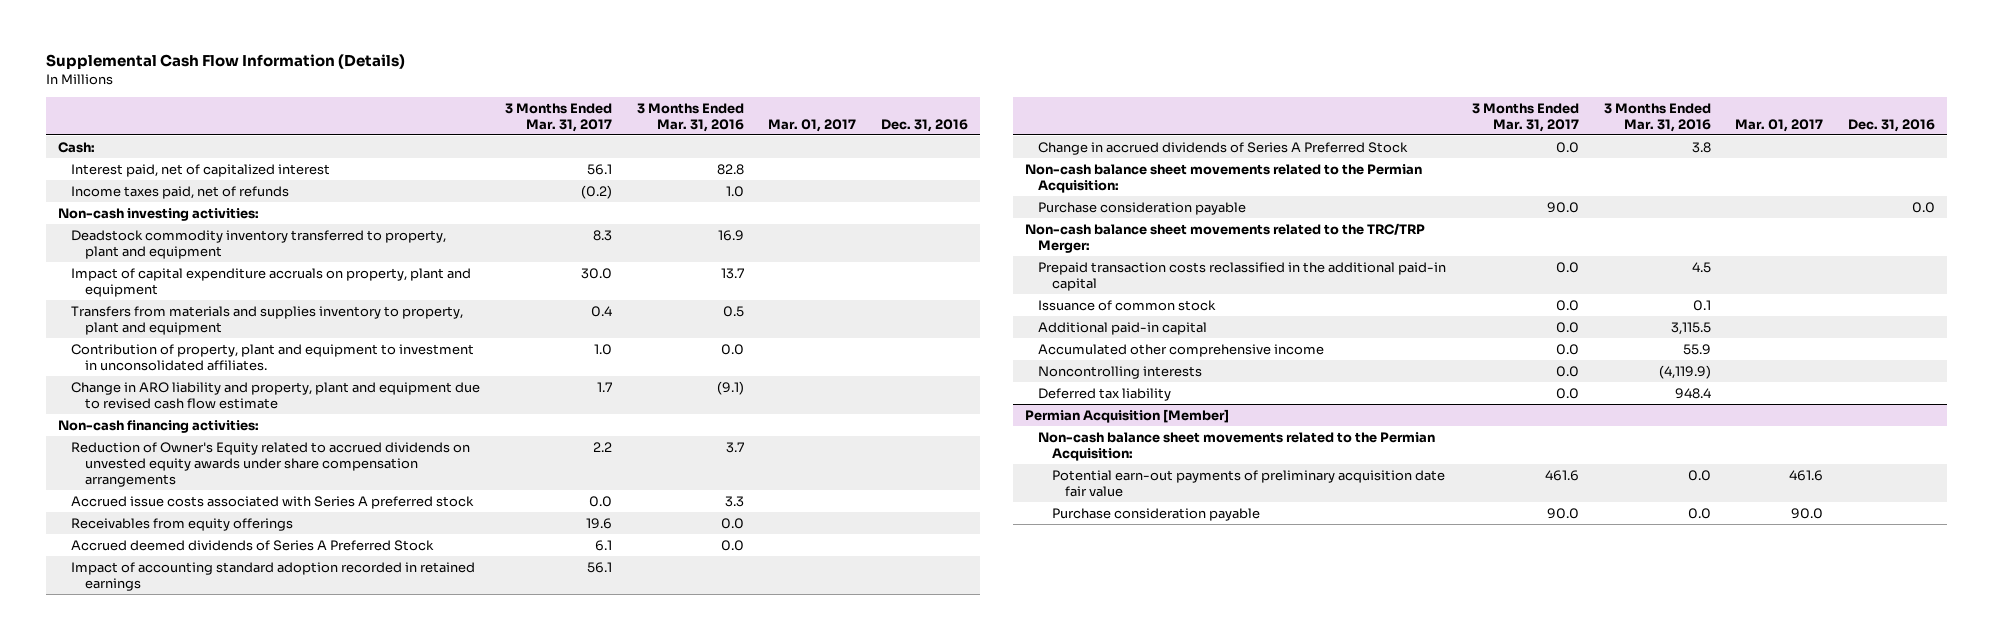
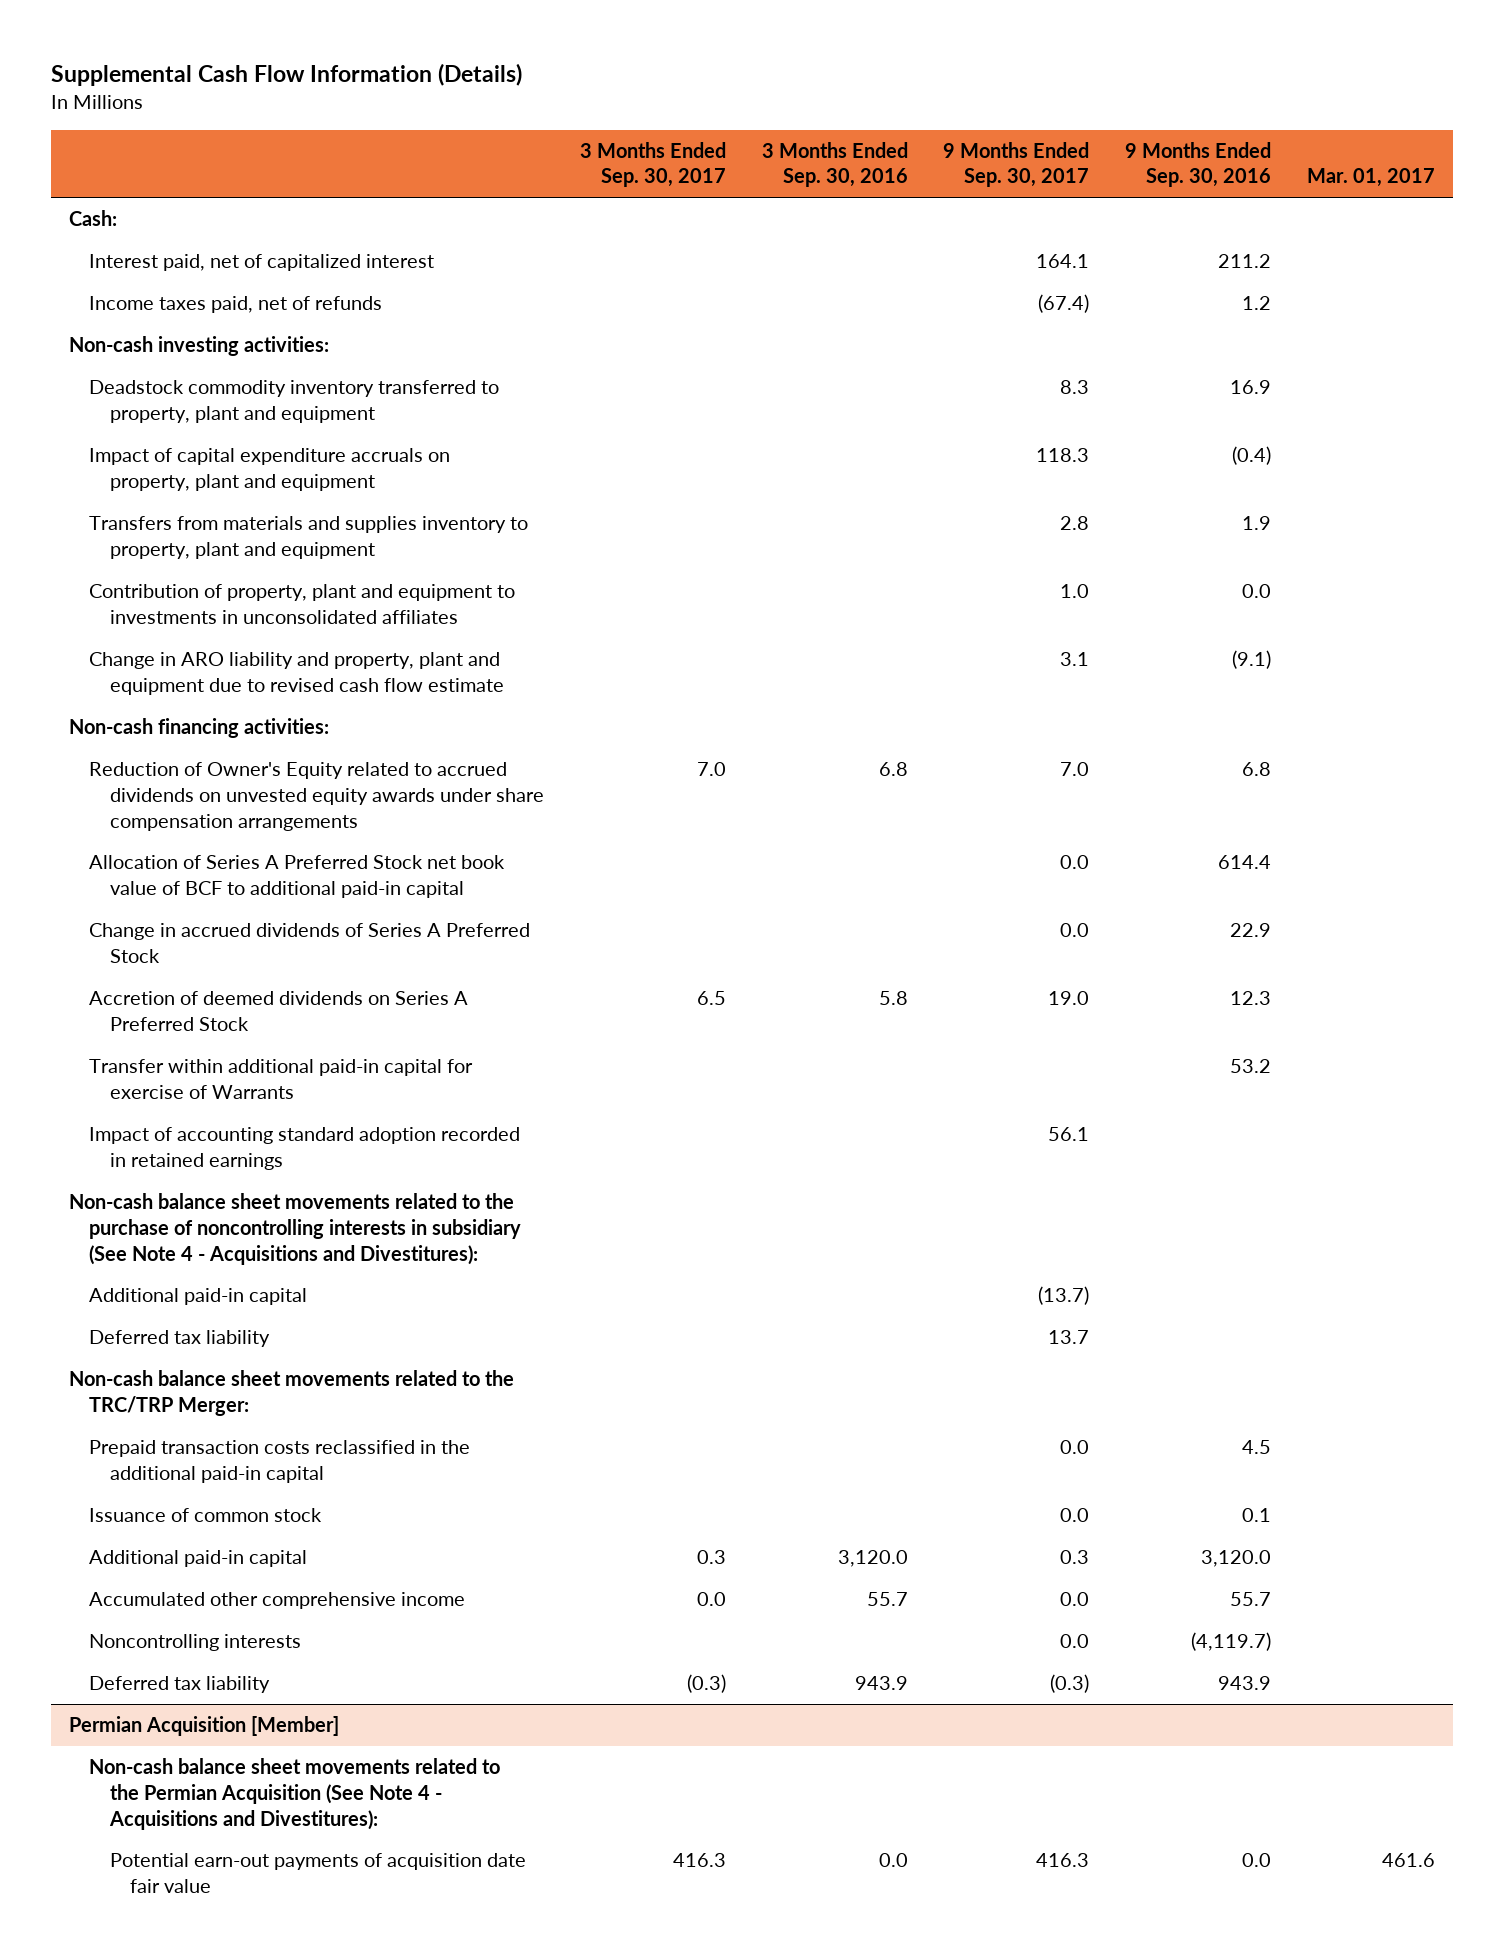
[504,103,612,133] 3 Months Ended Mar. 31, 2017 -> none
[636,103,744,133] 3 Months Ended Mar. 31, 2016 -> none
[880,119,968,133] Dec. 31, 2016 -> none
none -> [579,141,726,188] 3 Months Ended Sep. 30, 2017
none -> [761,141,908,188] 3 Months Ended Sep. 30, 2016
none -> [943,141,1090,188] 9 Months Ended Sep. 30, 2017
none -> [1125,141,1272,188] 9 Months Ended Sep. 30, 2016
[71,343,475,371] Contribution of property, plant and equipment to investment in unconsolidated affiliates. -> [89,584,516,624] Contribution of property, plant and equipment to investments in unconsolidated affiliates
[71,495,475,509] Accrued issue costs associated with Series A preferred stock -> none
[71,517,294,531] Receivables from equity offerings -> none
[71,539,435,551] Accrued deemed dividends of Series A Preferred Stock -> none
none -> [89,855,506,898] Allocation of Series A Preferred Stock net book value of BCF to additional paid-in capital
[1025,163,1423,193] Non-cash balance sheet movements related to the Permian Acquisition: -> none
[1038,201,1247,215] Purchase consideration payable -> none
none -> [89,991,469,1031] Accretion of deemed dividends on Series A Preferred Stock
none -> [89,1059,474,1099] Transfer within additional paid-in capital for exercise of Warrants
[71,561,476,591] Impact of accounting standard adoption recorded in retained earnings -> [89,1127,521,1170] Impact of accounting standard adoption recorded in retained earnings
none -> [68,1193,522,1265] Non-cash balance sheet movements related to the purchase of noncontrolling interests in subsidiary (See Note 4 - Acquisitions and Divestitures):
none -> [89,1288,308,1306] Additional paid-in capital
none -> [89,1330,271,1348] Deferred tax liability
[1051,507,1260,521] Purchase consideration payable -> none
[1038,431,1436,461] Non-cash balance sheet movements related to the Permian Acquisition: -> [89,1758,501,1830] Non-cash balance sheet movements related to the Permian Acquisition (See Note 4 - Acquisitions and Divestitures):
[1051,469,1445,497] Potential earn-out payments of preliminary acquisition date fair value -> [109,1853,526,1893] Potential earn-out payments of acquisition date fair value

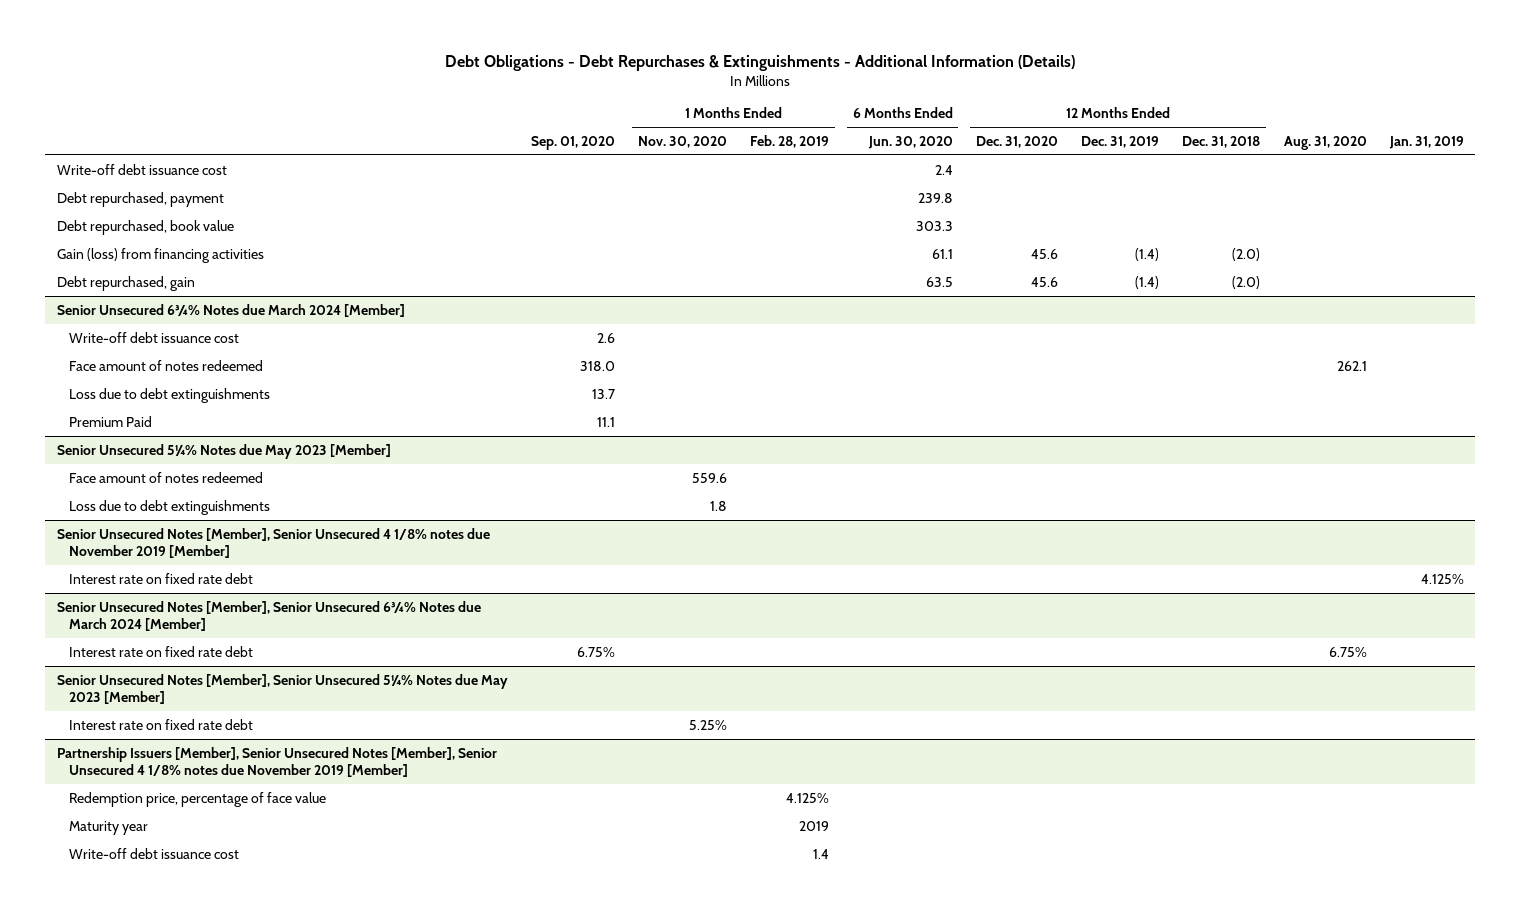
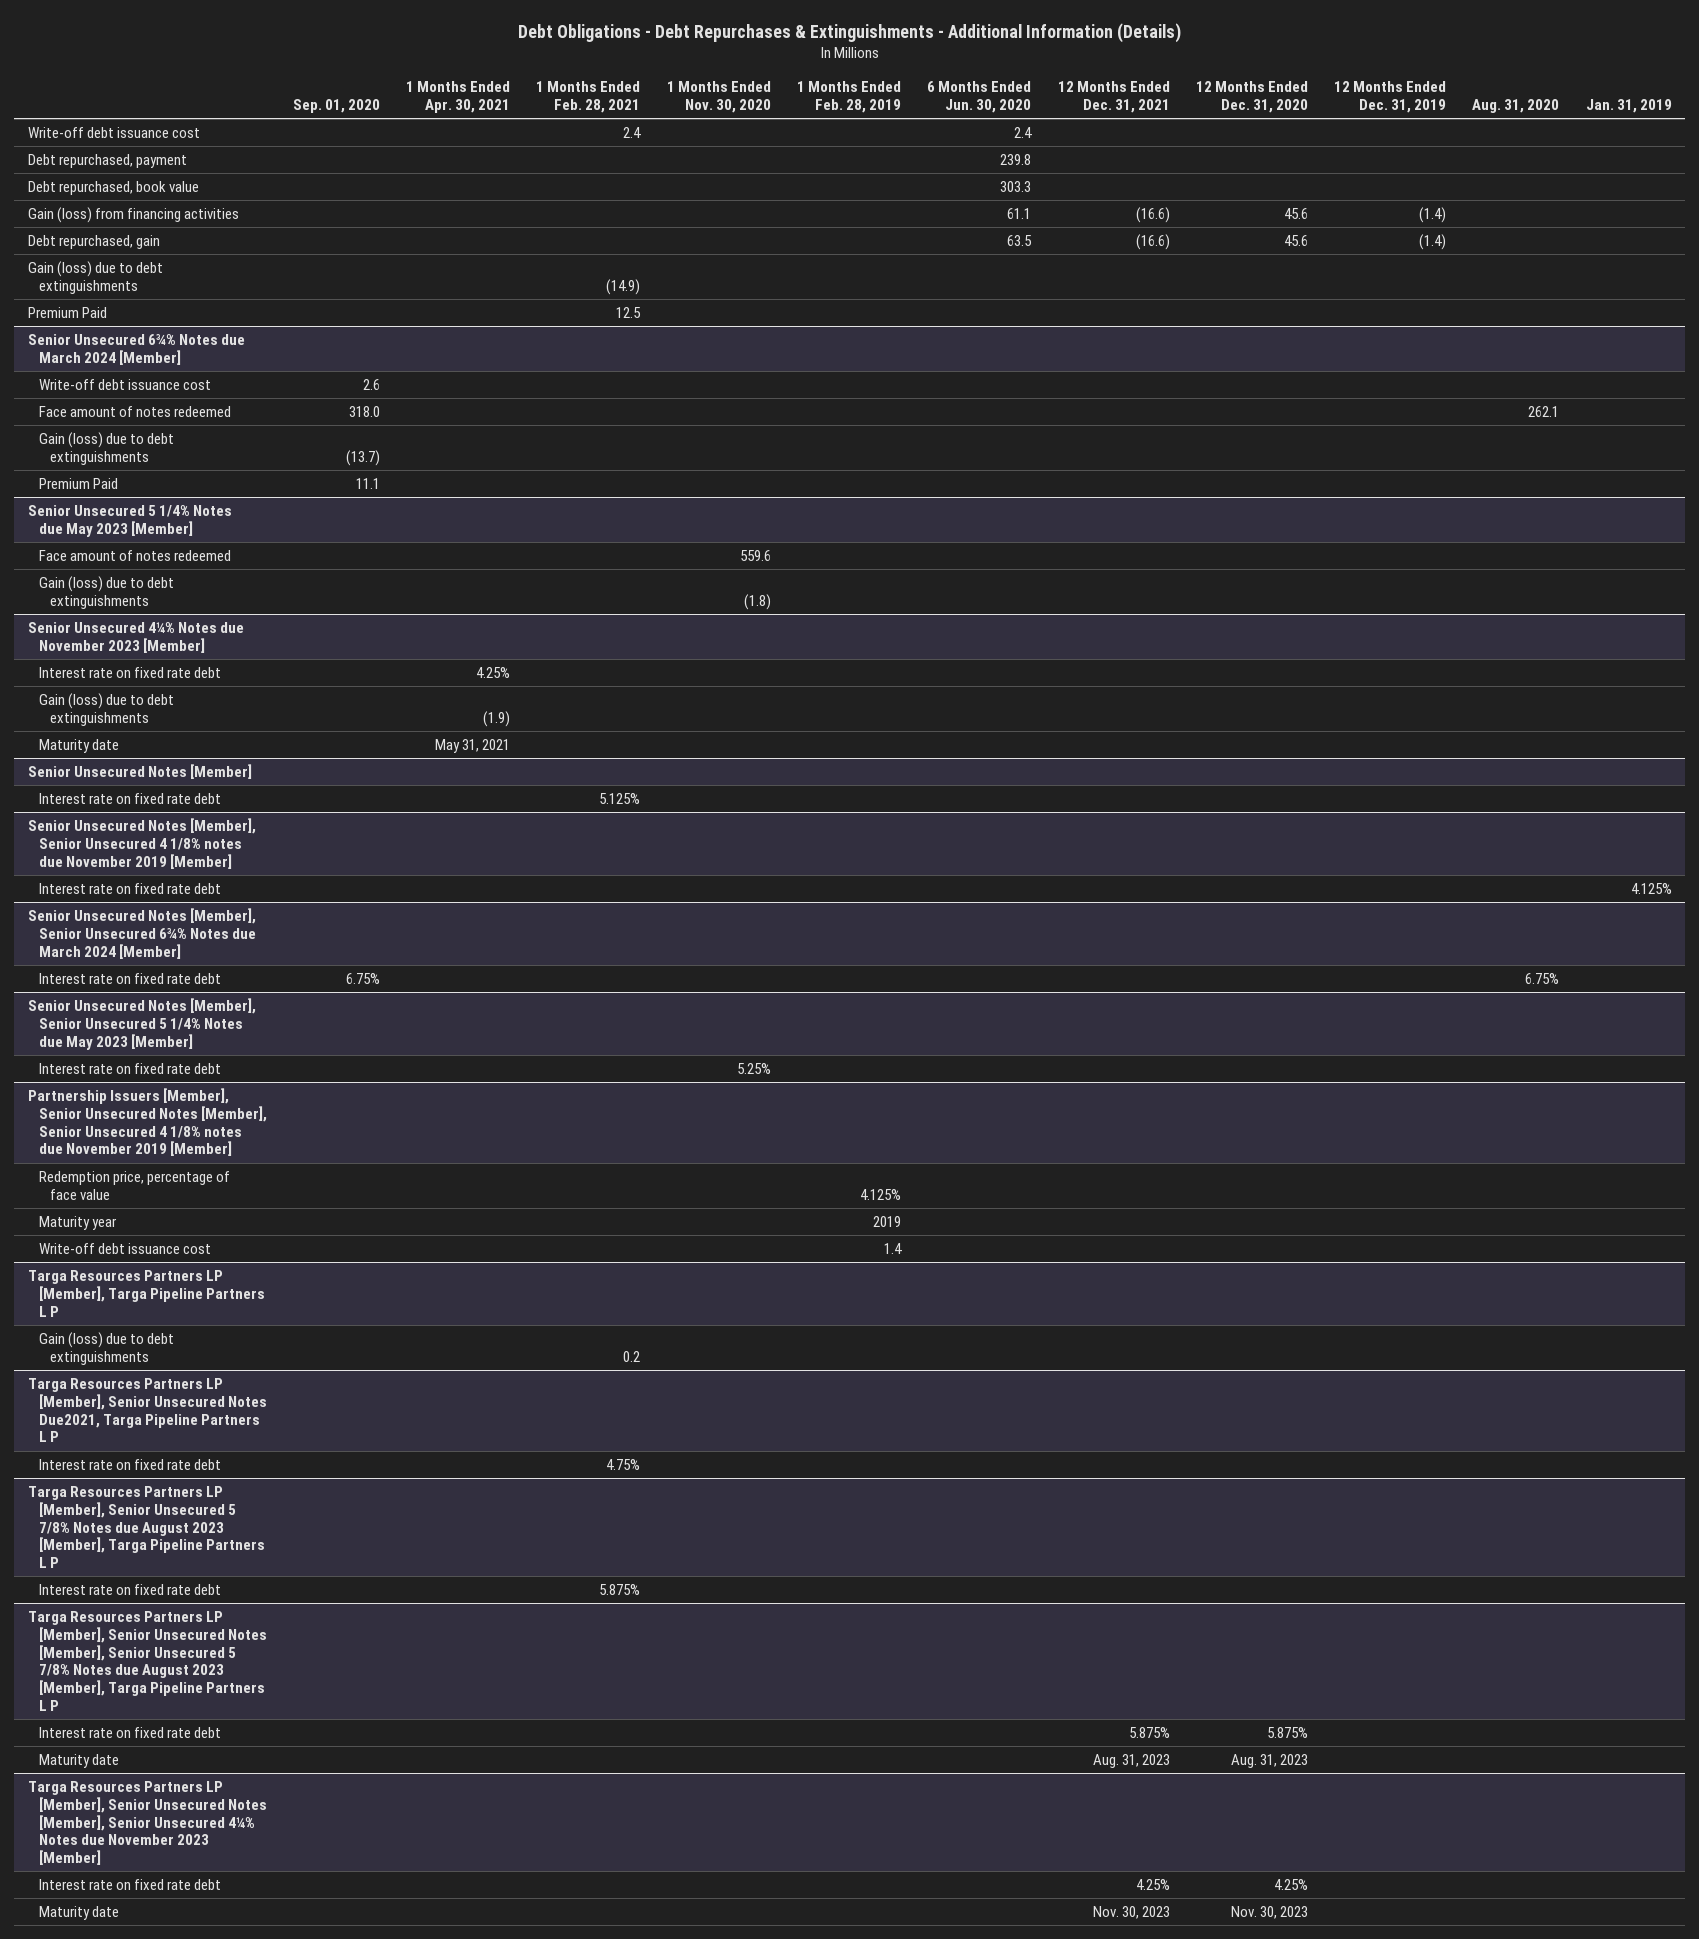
[1182,135,1261,148] Dec. 31, 2018 -> none
none -> [406,81,511,114] 1 Months Ended Apr. 30, 2021
none -> [536,81,641,114] 1 Months Ended Feb. 28, 2021
none -> [1057,81,1170,114] 12 Months Ended Dec. 31, 2021
none -> [27,260,163,294] Gain (loss) due to debt extinguishments
none -> [27,306,107,318] Premium Paid
[69,387,271,403] Loss due to debt extinguishments -> [38,431,174,465] Gain (loss) due to debt extinguishments
[591,388,615,399] 13.7 -> [345,449,380,466] (13.7)
[56,443,391,459] Senior Unsecured 5¼% Notes due May 2023 [Member] -> [27,504,232,537] Senior Unsecured 5 1/4% Notes due May 2023 [Member]
[69,499,271,515] Loss due to debt extinguishments -> [38,575,174,609] Gain (loss) due to debt extinguishments
[710,500,728,511] 1.8 -> [743,593,771,610] (1.8)
none -> [27,621,244,653] Senior Unsecured 4¼% Notes due November 2023 [Member]
none -> [38,666,221,678] Interest rate on fixed rate debt
none -> [38,692,174,726] Gain (loss) due to debt extinguishments
none -> [38,738,119,753] Maturity date
none -> [27,763,252,779] Senior Unsecured Notes [Member]
none -> [38,792,221,804] Interest rate on fixed rate debt
[56,673,508,704] Senior Unsecured Notes [Member], Senior Unsecured 5¼% Notes due May 2023 [Member] -> [27,997,256,1050] Senior Unsecured Notes [Member], Senior Unsecured 5 1/4% Notes due May 2023 [Member]
none -> [27,1269,265,1317] Targa Resources Partners LP [Member], Targa Pipeline Partners L P
none -> [38,1331,174,1365] Gain (loss) due to debt extinguishments
none -> [27,1377,267,1443] Targa Resources Partners LP [Member], Senior Unsecured Notes Due2021, Targa Pipeline Partners L P
none -> [38,1458,221,1470] Interest rate on fixed rate debt
none -> [27,1485,265,1569] Targa Resources Partners LP [Member], Senior Unsecured 5 7/8% Notes due August 2023 [Member], Targa Pipeline Partners L P
none -> [38,1583,221,1595] Interest rate on fixed rate debt
none -> [27,1610,267,1711] Targa Resources Partners LP [Member], Senior Unsecured Notes [Member], Senior Unsecured 5 7/8% Notes due August 2023 [Member], Targa Pipeline Partners L P
none -> [38,1726,221,1738] Interest rate on fixed rate debt
none -> [38,1753,119,1768] Maturity date
none -> [27,1780,267,1866] Targa Resources Partners LP [Member], Senior Unsecured Notes [Member], Senior Unsecured 4¼% Notes due November 2023 [Member]
none -> [38,1878,221,1890] Interest rate on fixed rate debt
none -> [38,1905,119,1920] Maturity date

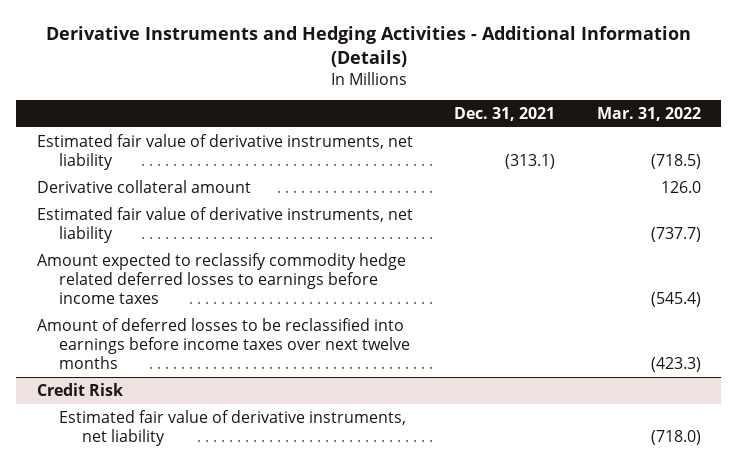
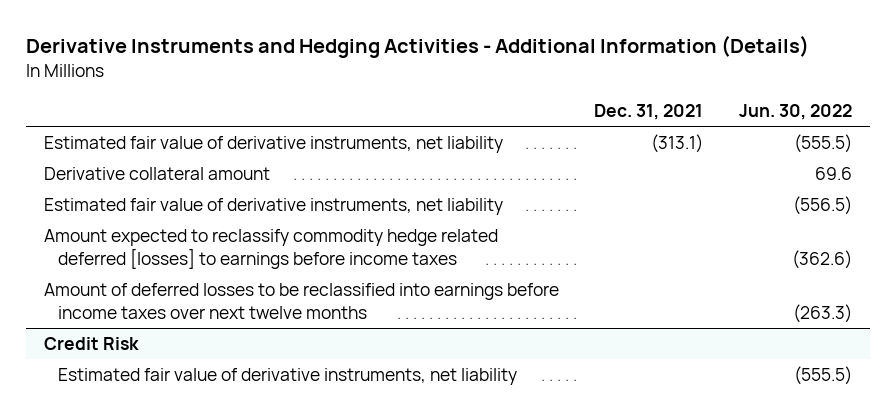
[596,106,701,121] Mar. 31, 2022 -> none
none -> [739,103,853,120] Jun. 30, 2022
[36,252,406,305] Amount expected to reclassify commodity hedge related deferred losses to earnings before income taxes -> [43,229,498,269] Amount expected to reclassify commodity hedge related deferred [losses] to earnings before income taxes

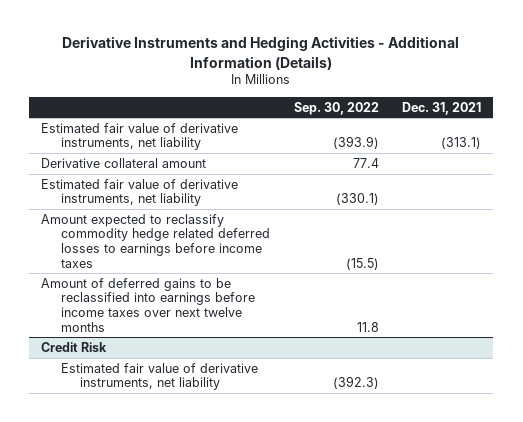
[739,103,853,120] Jun. 30, 2022 -> none
none -> [293,101,379,115] Sep. 30, 2022
[43,229,498,269] Amount expected to reclassify commodity hedge related deferred [losses] to earnings before income taxes -> [41,213,270,268] Amount expected to reclassify commodity hedge related deferred losses to earnings before income taxes
[43,283,559,319] Amount of deferred losses to be reclassified into earnings before income taxes over next twelve months -> [41,277,255,332] Amount of deferred gains to be reclassified into earnings before income taxes over next twelve months

